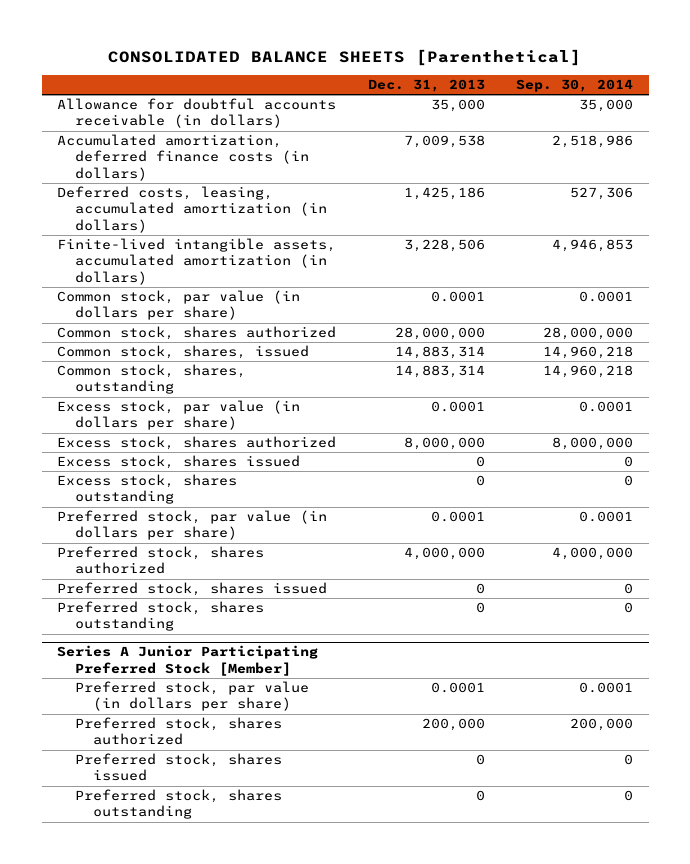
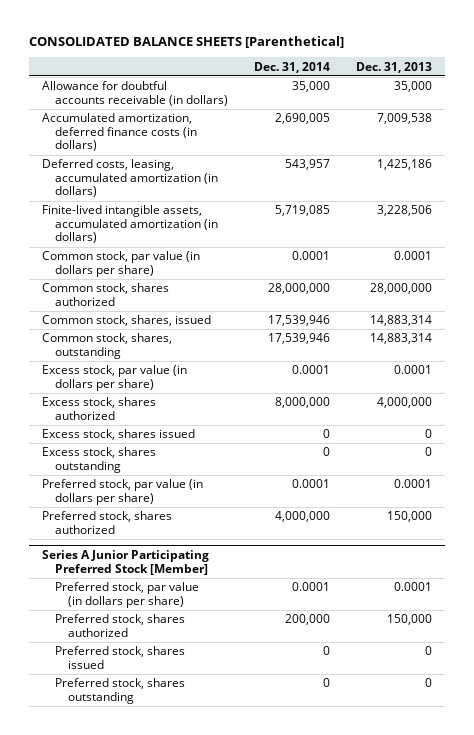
[516,78,634,92] Sep. 30, 2014 -> none
none -> [254,61,331,73] Dec. 31, 2014
[403,437,485,451] 8,000,000 -> [377,397,433,409] 4,000,000
[57,582,328,597] Preferred stock, shares issued -> none
[57,601,265,632] Preferred stock, shares outstanding -> none
[403,547,485,561] 4,000,000 -> [387,511,433,523] 150,000
[421,718,485,732] 200,000 -> [387,614,433,626] 150,000

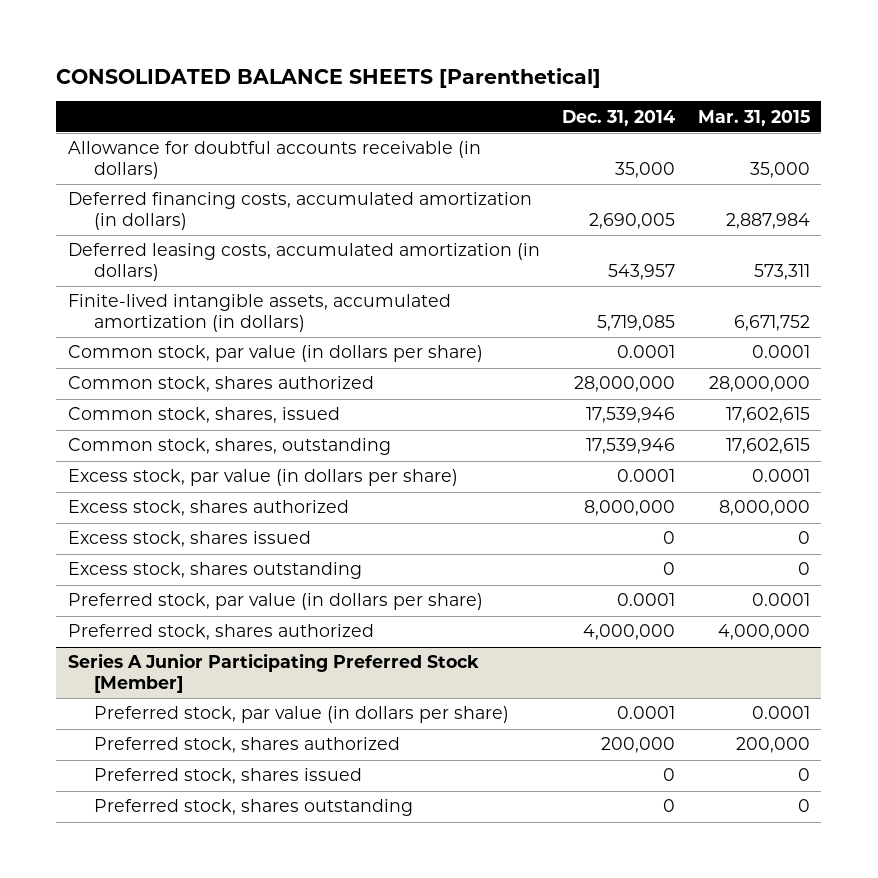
[356,61,433,73] Dec. 31, 2013 -> none
none -> [698,109,811,126] Mar. 31, 2015
[41,113,198,152] Accumulated amortization, deferred finance costs (in dollars) -> [67,192,532,231] Deferred financing costs, accumulated amortization (in dollars)
[41,159,219,198] Deferred costs, leasing, accumulated amortization (in dollars) -> [67,243,540,282] Deferred leasing costs, accumulated amortization (in dollars)

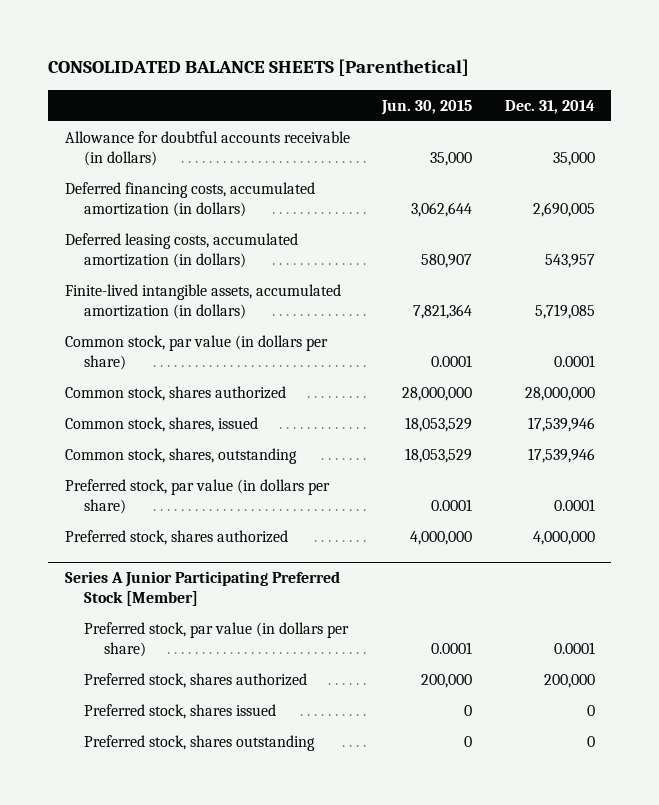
[698,109,811,126] Mar. 31, 2015 -> none
none -> [381,99,473,115] Jun. 30, 2015
[67,469,458,487] Excess stock, par value (in dollars per share) -> none
[67,500,349,517] Excess stock, shares authorized -> none
[67,531,311,548] Excess stock, shares issued -> none
[67,562,362,580] Excess stock, shares outstanding -> none

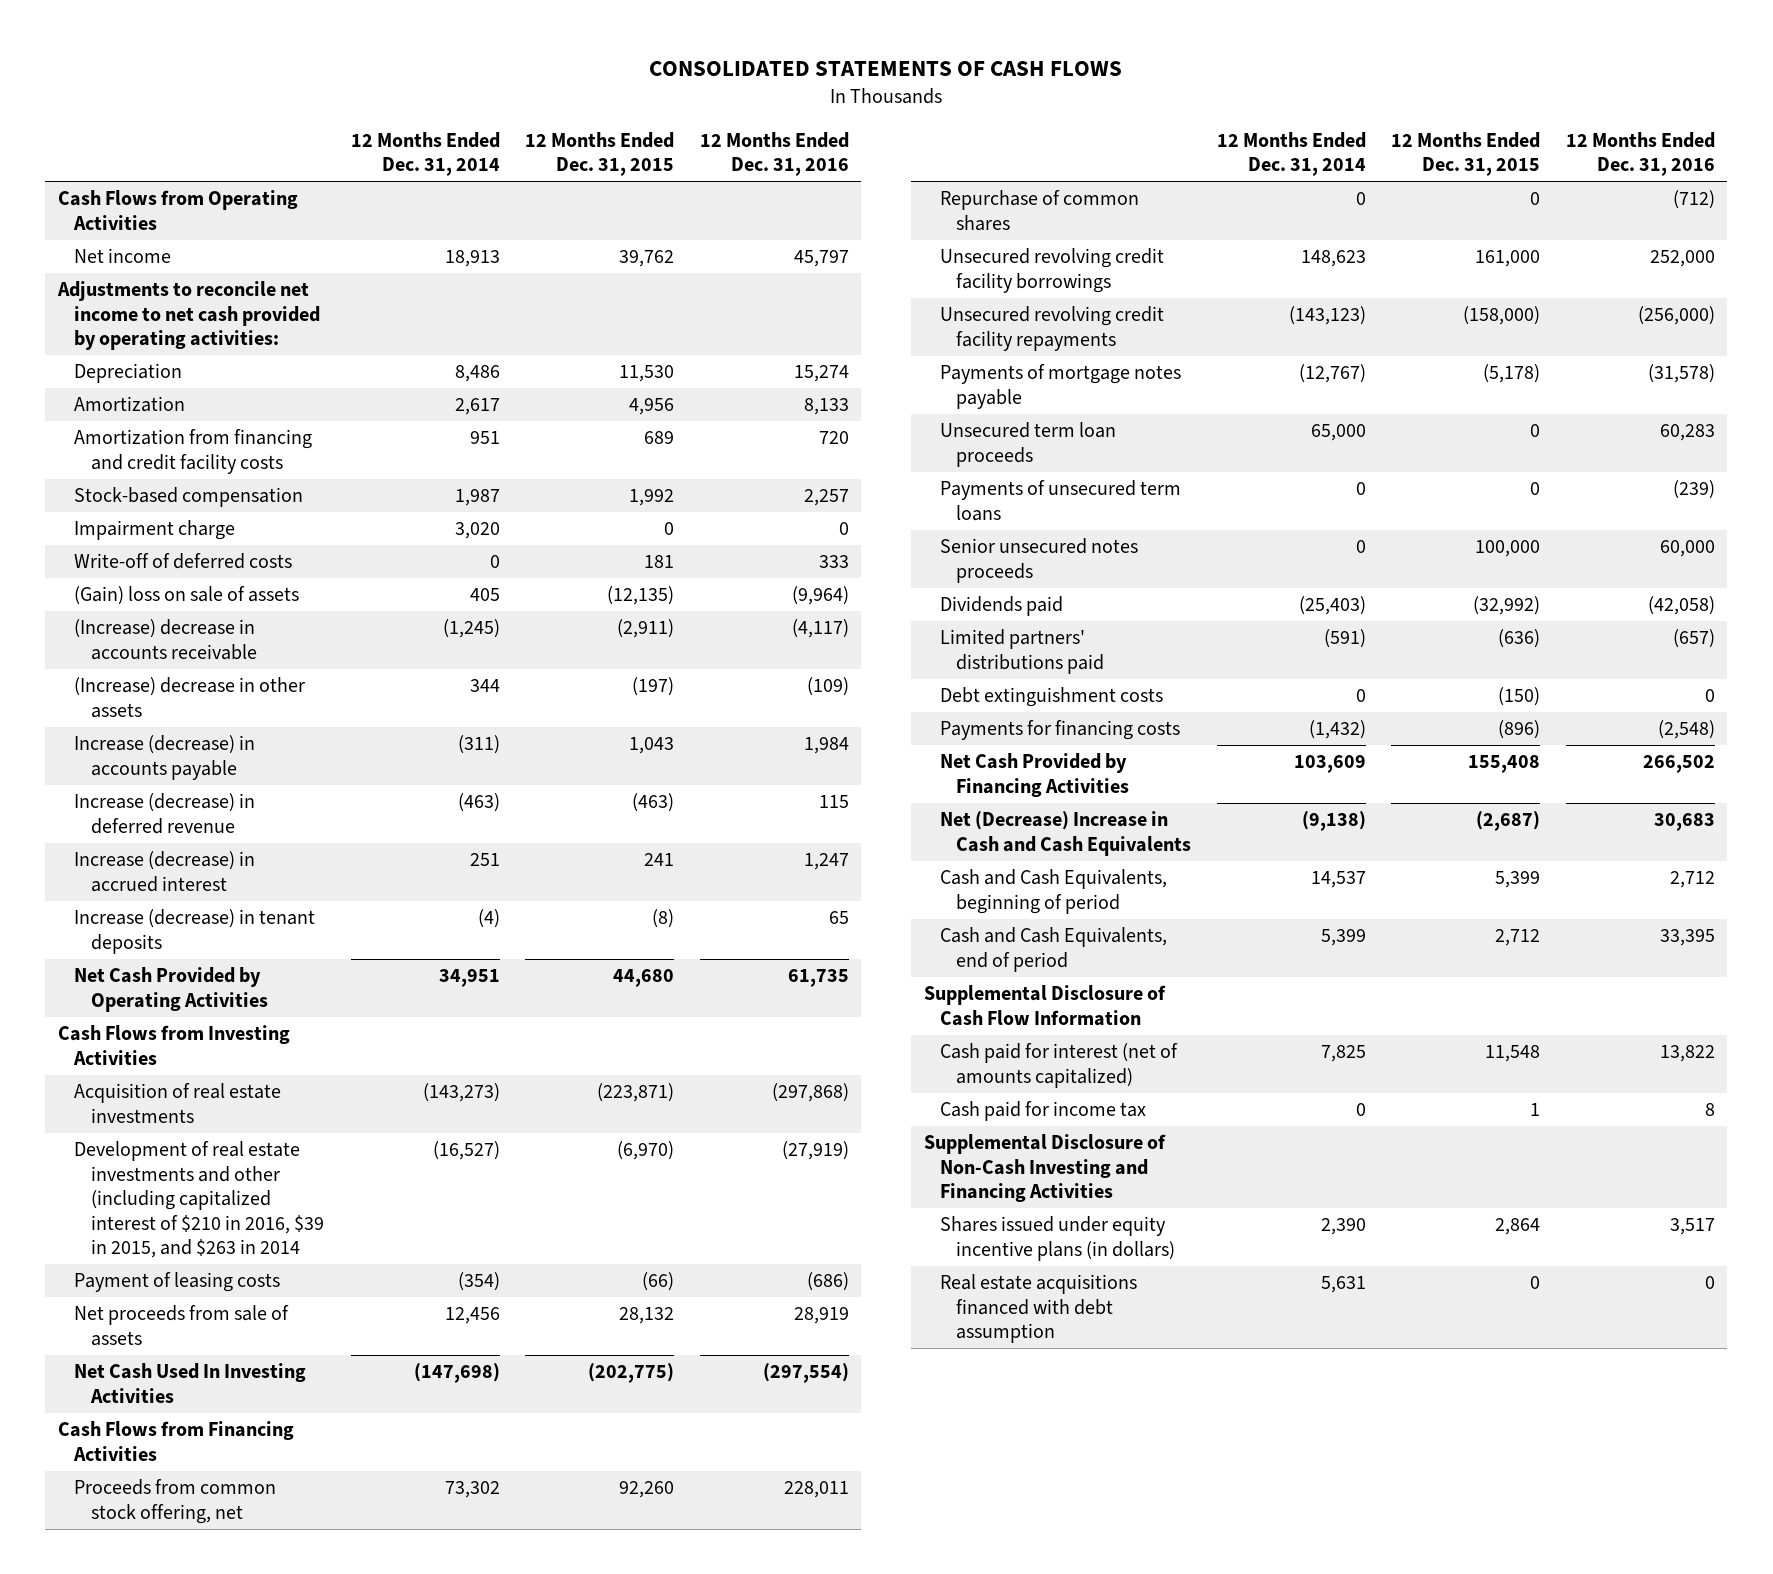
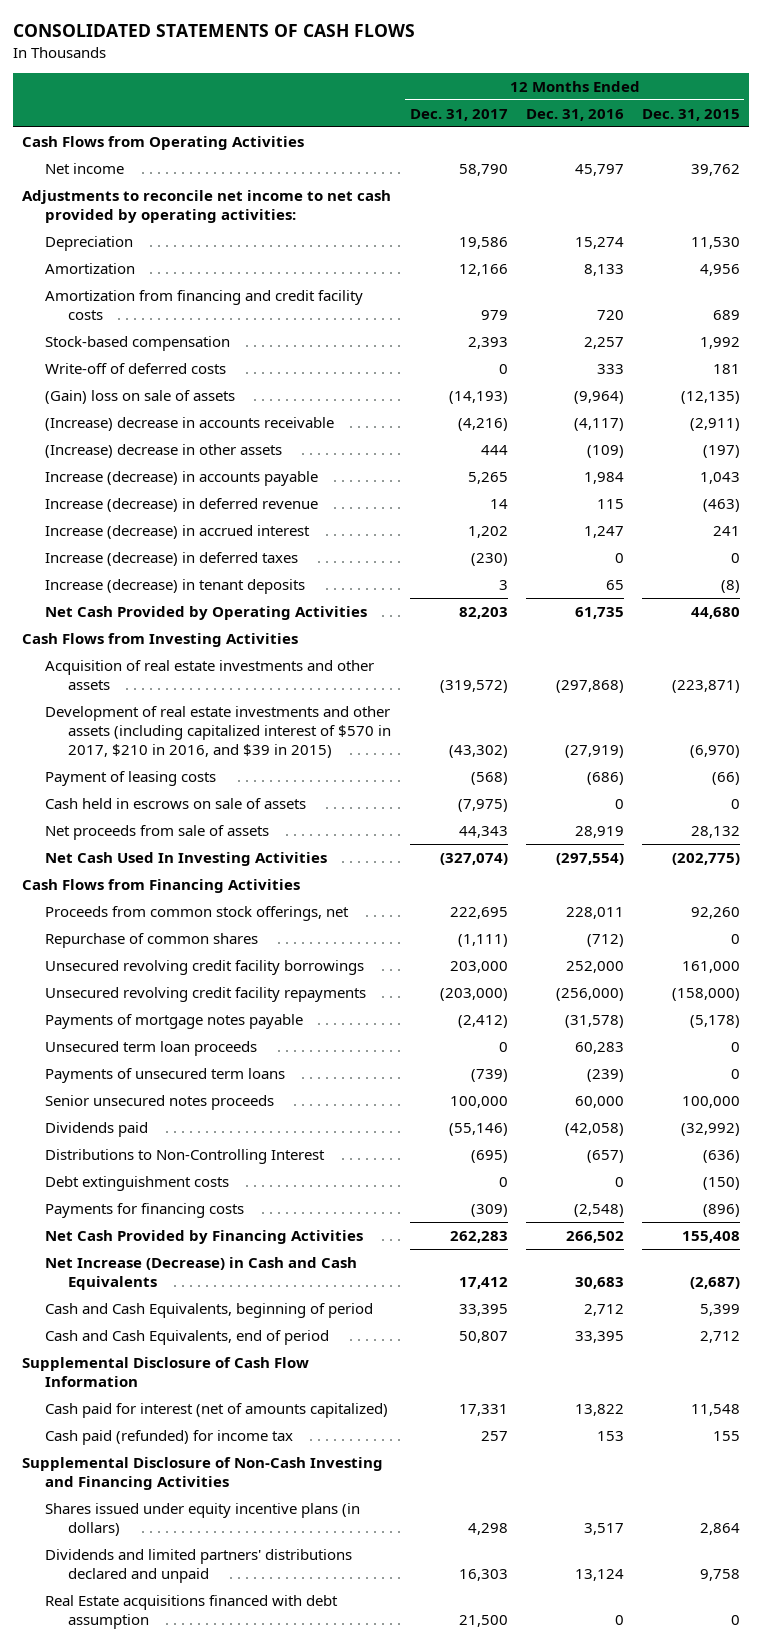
[350,131,500,177] 12 Months Ended Dec. 31, 2014 -> none
none -> [409,108,508,121] Dec. 31, 2017
[74,520,236,541] Impairment charge -> none
none -> [45,551,299,566] Increase (decrease) in deferred taxes
[74,1083,282,1123] Acquisition of real estate investments -> [45,659,375,691] Acquisition of real estate investments and other assets
[74,1141,324,1259] Development of real estate investments and other (including capitalized interest of $210 in 2016, $39 in 2015, and $263 in 2014 -> [45,705,391,759] Development of real estate investments and other assets (including capitalized interest of $570 in 2017, $210 in 2016, and $39 in 2015)
none -> [45,797,307,809] Cash held in escrows on sale of assets
[74,1479,277,1524] Proceeds from common stock offering, net -> [45,905,350,921] Proceeds from common stock offerings, net
[940,629,1105,674] Limited partners' distributions paid -> [45,1148,326,1164] Distributions to Non-Controlling Interest
[940,811,1192,856] Net (Decrease) Increase in Cash and Cash Equivalents -> [45,1256,358,1291] Net Increase (Decrease) in Cash and Cash Equivalents
[940,1101,1147,1122] Cash paid for income tax -> [45,1429,294,1445] Cash paid (refunded) for income tax
[1530,1103,1541,1117] 1 -> [712,1430,740,1441] 155
[1704,1103,1715,1117] 8 -> [596,1430,624,1441] 153
none -> [45,1548,353,1584] Dividends and limited partners' distributions declared and unpaid
[940,1274,1138,1344] Real estate acquisitions financed with debt assumption -> [45,1594,339,1630] Real Estate acquisitions financed with debt assumption

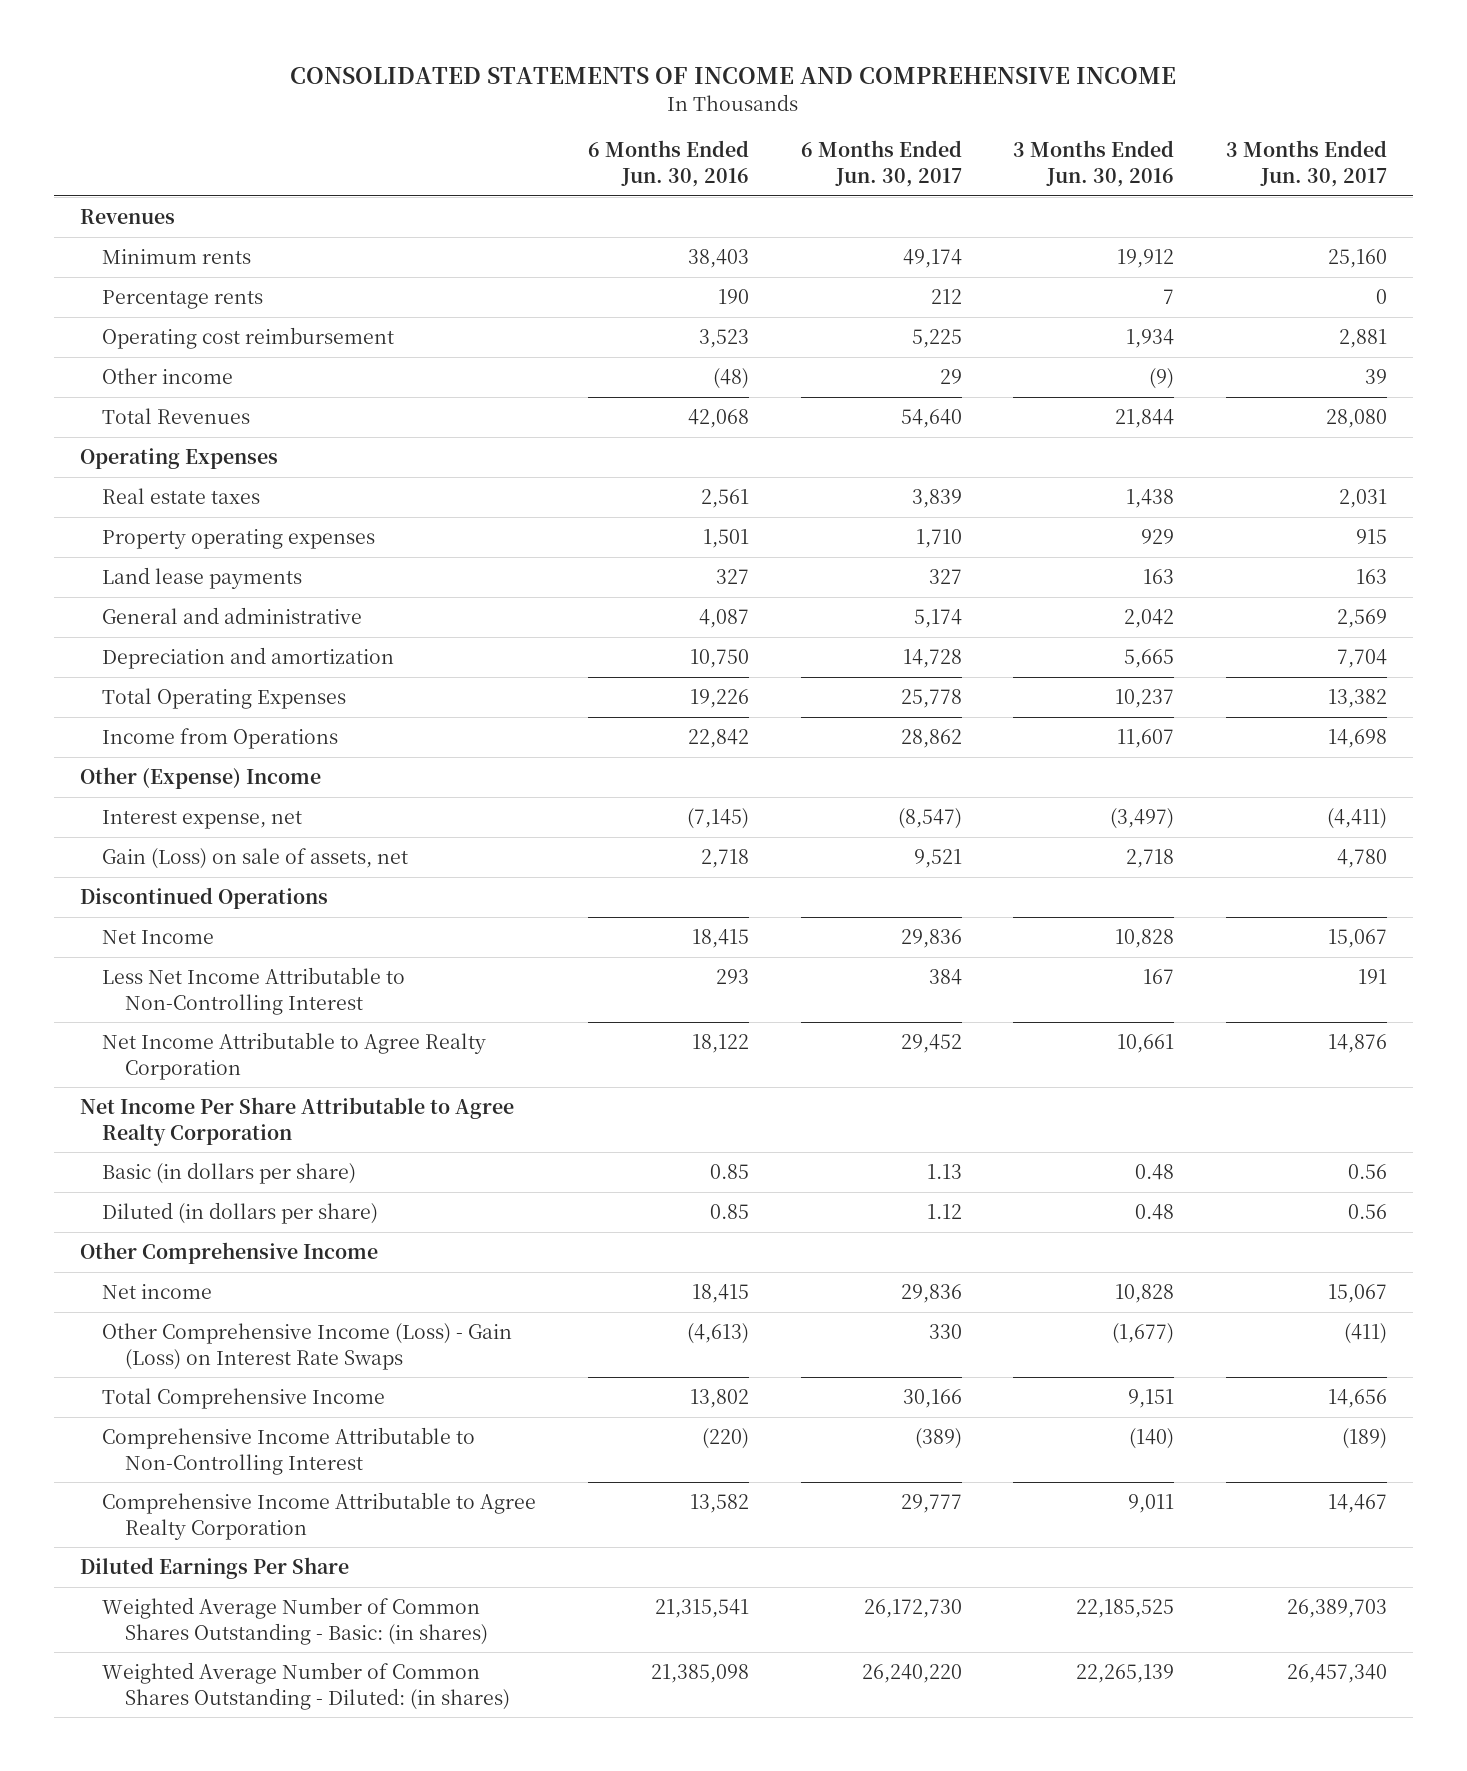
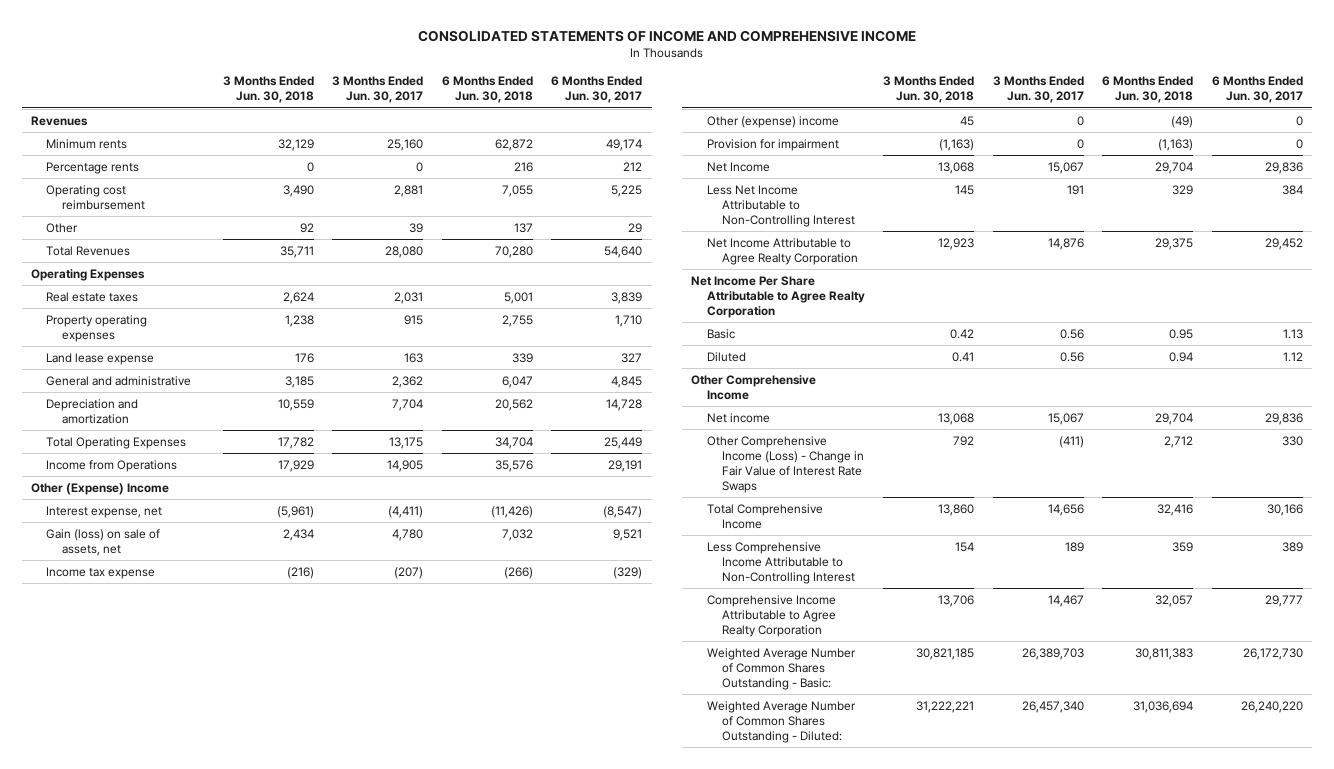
[587,140,749,187] 6 Months Ended Jun. 30, 2016 -> none
[1013,140,1175,187] 3 Months Ended Jun. 30, 2016 -> none
none -> [222,76,314,104] 3 Months Ended Jun. 30, 2018
none -> [441,76,533,104] 6 Months Ended Jun. 30, 2018
[102,368,234,385] Other income -> [46,222,79,233] Other
[102,567,303,590] Land lease payments -> [46,352,155,365] Land lease expense
[913,609,962,629] 5,174 -> [611,375,643,388] 4,845
[1337,609,1388,629] 2,569 -> [392,375,424,388] 2,362
[900,689,962,709] 25,778 -> [604,436,643,449] 25,449
[1328,689,1388,709] 13,382 -> [389,436,424,449] 13,175
[900,729,962,749] 28,862 -> [608,459,643,472] 29,191
[1328,729,1388,749] 14,698 -> [387,459,424,472] 14,905
[79,887,328,910] Discontinued Operations -> none
[102,848,409,870] Gain (Loss) on sale of assets, net -> [46,528,161,556] Gain (loss) on sale of assets, net
none -> [46,566,156,579] Income tax expense
none -> [706,115,839,128] Other (expense) income
none -> [706,138,839,151] Provision for impairment
[102,1162,357,1185] Basic (in dollars per share) -> [706,328,735,339] Basic
[102,1202,379,1225] Diluted (in dollars per share) -> [706,351,746,362] Diluted
[102,1323,513,1370] Other Comprehensive Income (Loss) - Gain (Loss) on Interest Rate Swaps -> [706,435,864,493] Other Comprehensive Income (Loss) - Change in Fair Value of Interest Rate Swaps
[102,1427,476,1475] Comprehensive Income Attributable to Non-Controlling Interest -> [706,541,855,584] Less Comprehensive Income Attributable to Non-Controlling Interest
[914,1428,962,1450] (389) -> [1281,541,1303,552] 389
[1342,1428,1388,1450] (189) -> [1064,541,1084,552] 189
[79,1557,349,1580] Diluted Earnings Per Share -> none
[102,1597,488,1645] Weighted Average Number of Common Shares Outstanding - Basic: (in shares) -> [706,647,856,690] Weighted Average Number of Common Shares Outstanding - Basic:
[102,1662,510,1710] Weighted Average Number of Common Shares Outstanding - Diluted: (in shares) -> [706,700,856,743] Weighted Average Number of Common Shares Outstanding - Diluted:

